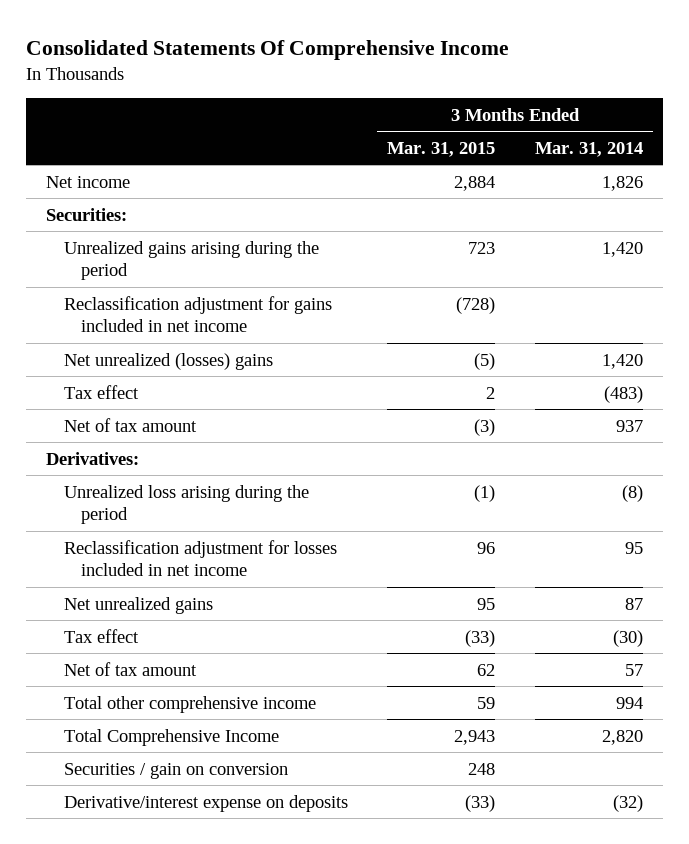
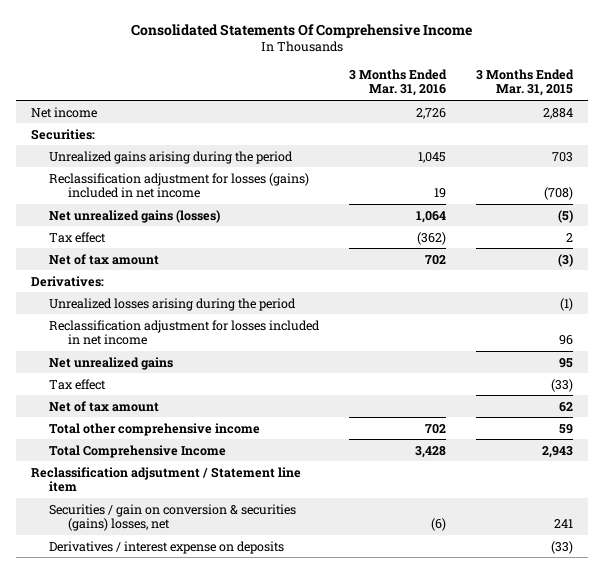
[534,141,643,157] Mar. 31, 2014 -> none
none -> [349,69,448,97] 3 Months Ended Mar. 31, 2016
[468,241,496,254] 723 -> [552,151,574,162] 703
[63,295,332,333] Reclassification adjustment for gains included in net income -> [49,172,310,198] Reclassification adjustment for losses (gains) included in net income
[456,296,496,314] (728) -> [544,186,574,200] (708)
[63,352,273,370] Net unrealized (losses) gains -> [49,209,221,223] Net unrealized gains (losses)
[63,484,309,525] Unrealized loss arising during the period -> [49,297,297,311] Unrealized losses arising during the period
none -> [30,466,301,492] Reclassification adjsutment / Statement line item
[63,762,288,779] Securities / gain on conversion -> [49,503,297,531] Securities / gain on conversion & securities (gains) losses, net
[468,762,496,775] 248 -> [554,518,574,528] 241
[63,794,348,812] Derivative/interest expense on deposits -> [49,540,285,554] Derivatives / interest expense on deposits

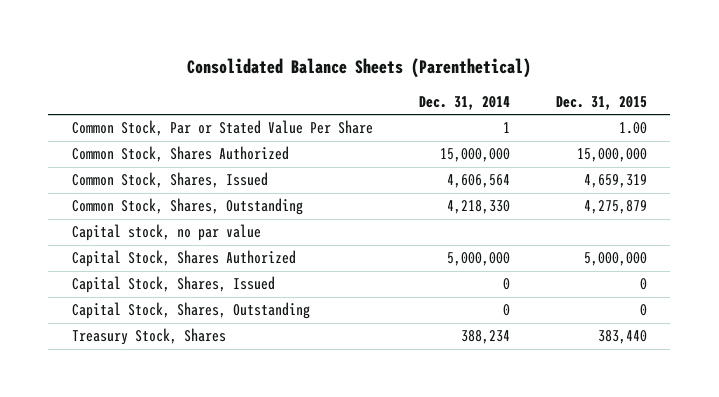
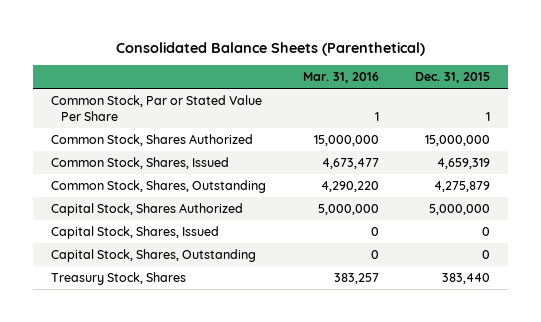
[418,95,510,110] Dec. 31, 2014 -> none
none -> [302,72,379,84] Mar. 31, 2016
[619,122,648,135] 1.00 -> [485,111,490,121] 1
[71,224,261,242] Capital stock, no par value -> none

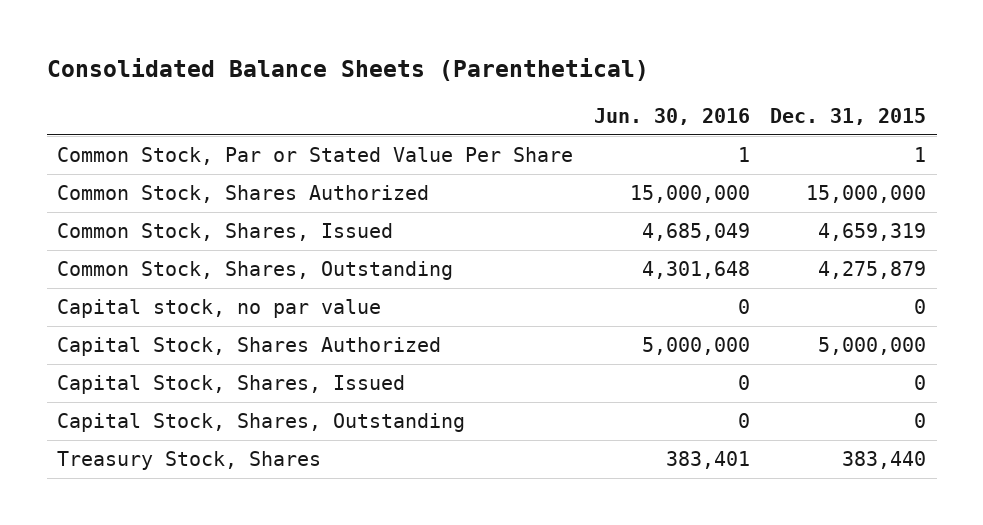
[302,72,379,84] Mar. 31, 2016 -> none
none -> [593,107,750,125] Jun. 30, 2016
none -> [56,299,381,319] Capital stock, no par value

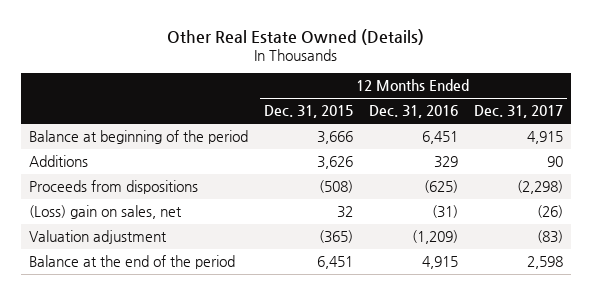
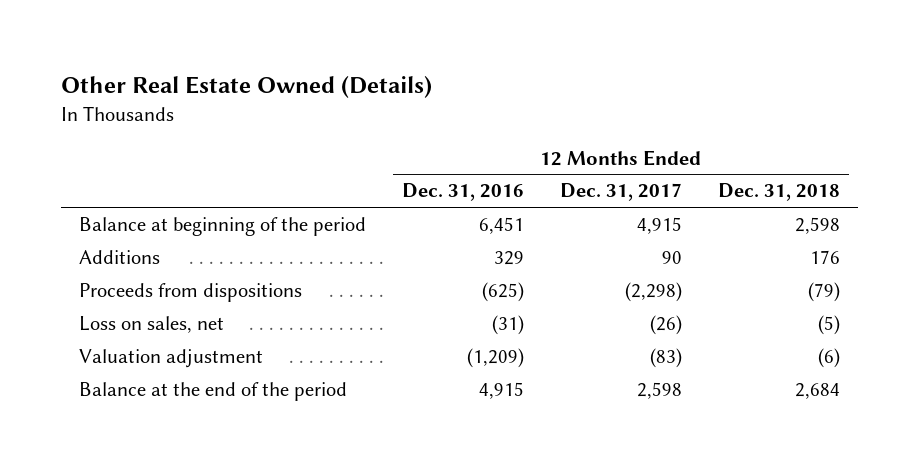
[264,105,354,119] Dec. 31, 2015 -> none
none -> [718,183,841,202] Dec. 31, 2018
[29,205,183,220] (Loss) gain on sales, net -> [78,316,224,334] Loss on sales, net

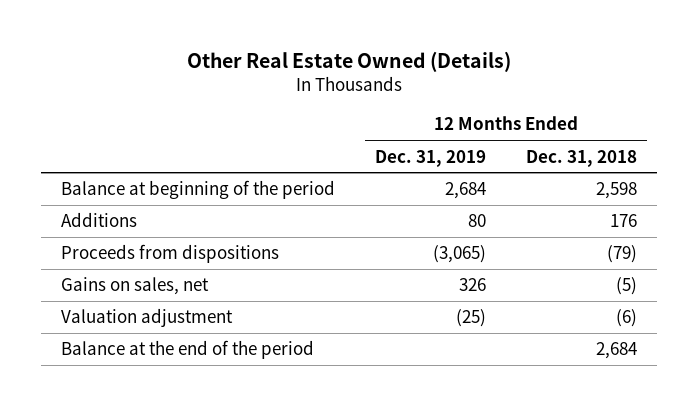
[402,183,525,202] Dec. 31, 2016 -> none
[560,183,683,202] Dec. 31, 2017 -> none
none -> [374,149,486,167] Dec. 31, 2019
[78,316,224,334] Loss on sales, net -> [61,277,210,296] Gains on sales, net

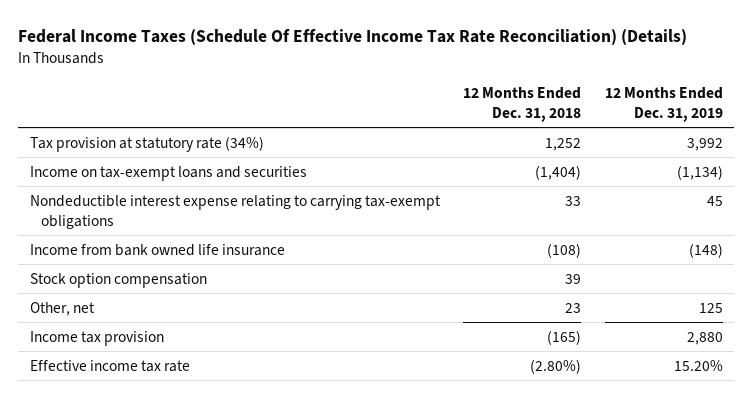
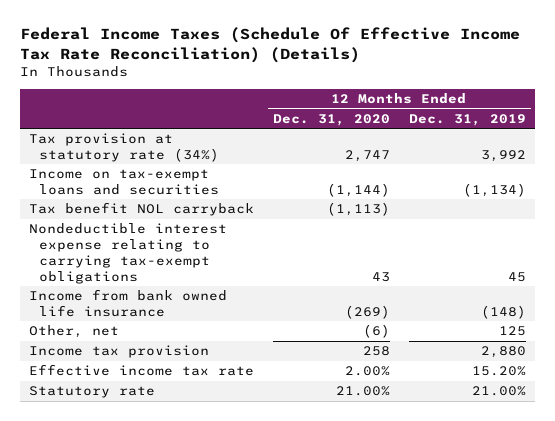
[463,86,582,122] 12 Months Ended Dec. 31, 2018 -> none
none -> [272,113,390,126] Dec. 31, 2020
none -> [29,202,255,217] Tax benefit NOL carryback
[29,272,207,288] Stock option compensation -> none
none -> [29,386,156,399] Statutory rate

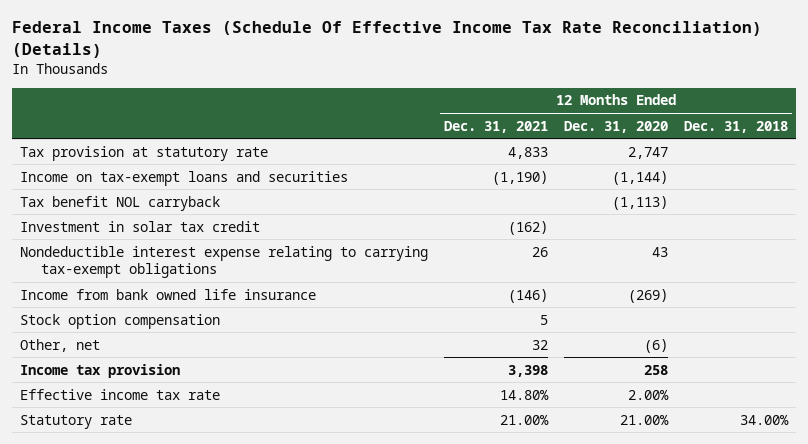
[408,113,526,126] Dec. 31, 2019 -> none
none -> [443,120,548,133] Dec. 31, 2021
none -> [684,120,789,133] Dec. 31, 2018
[29,133,220,162] Tax provision at statutory rate (34%) -> [19,145,268,161] Tax provision at statutory rate
none -> [19,220,260,232] Investment in solar tax credit
none -> [19,313,220,329] Stock option compensation

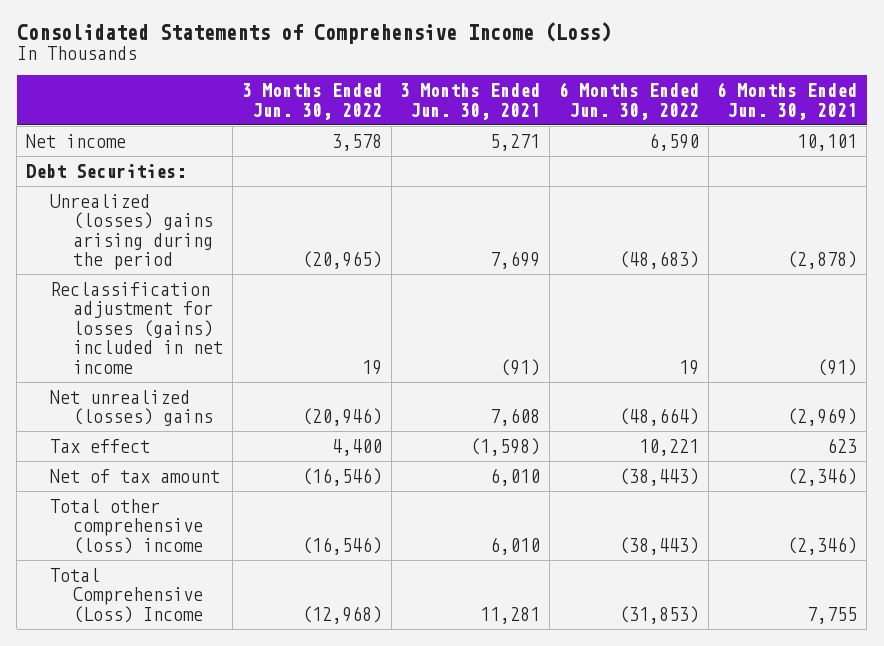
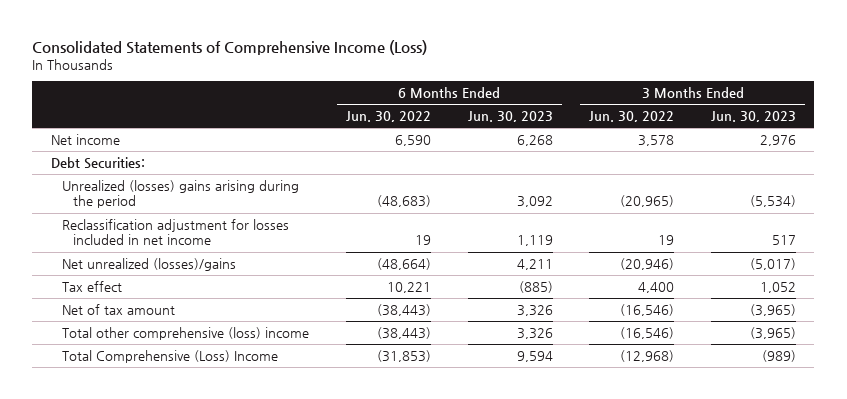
[400,83,541,120] 3 Months Ended Jun. 30, 2021 -> none
[717,82,858,120] 6 Months Ended Jun. 30, 2021 -> none
none -> [467,111,553,123] Jun. 30, 2023
none -> [711,111,797,123] Jun. 30, 2023
[49,281,224,374] Reclassification adjustment for losses (gains) included in net income -> [62,218,290,246] Reclassification adjustment for losses included in net income
[49,389,214,427] Net unrealized (losses) gains -> [62,257,237,271] Net unrealized (losses)/gains

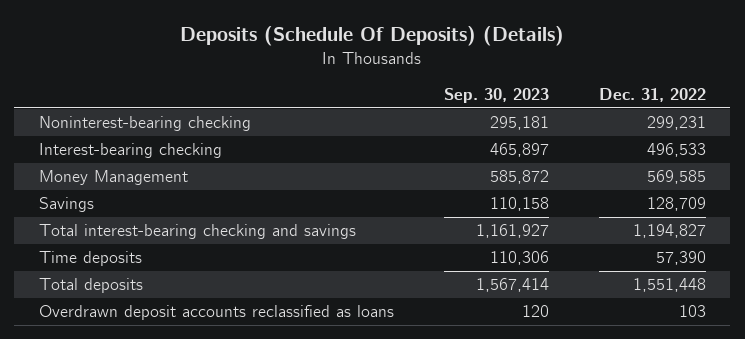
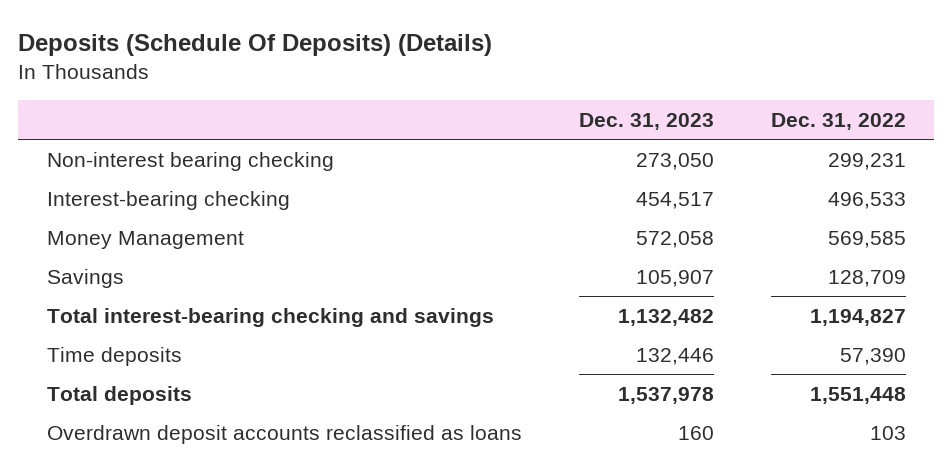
[443,88,549,104] Sep. 30, 2023 -> none
none -> [578,113,714,131] Dec. 31, 2023
[39,116,252,132] Noninterest-bearing checking -> [46,151,334,171] Non-interest bearing checking

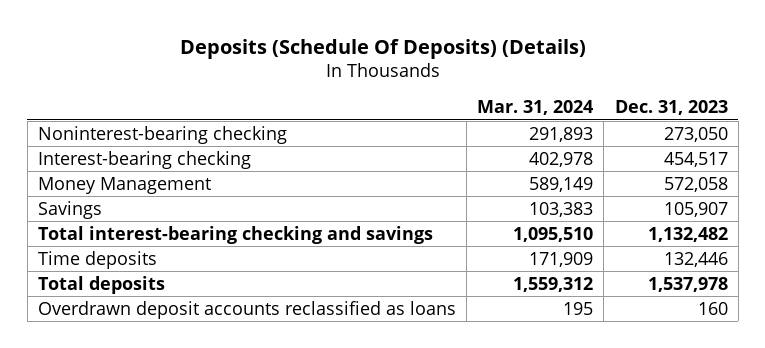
[770,113,906,131] Dec. 31, 2022 -> none
none -> [477,100,594,116] Mar. 31, 2024
[46,151,334,171] Non-interest bearing checking -> [37,125,287,144] Noninterest-bearing checking

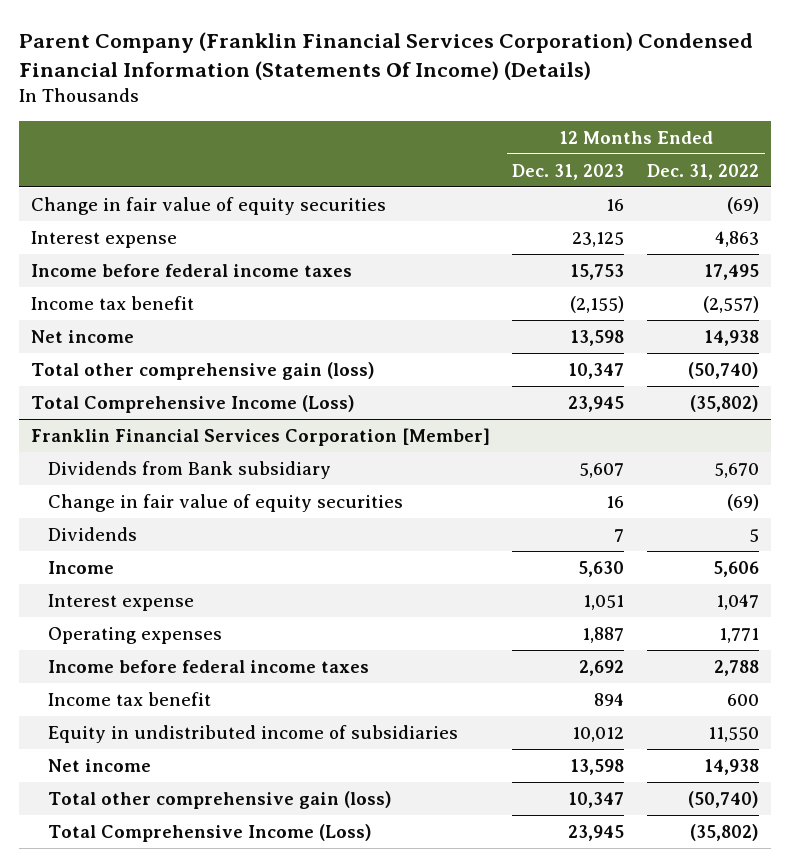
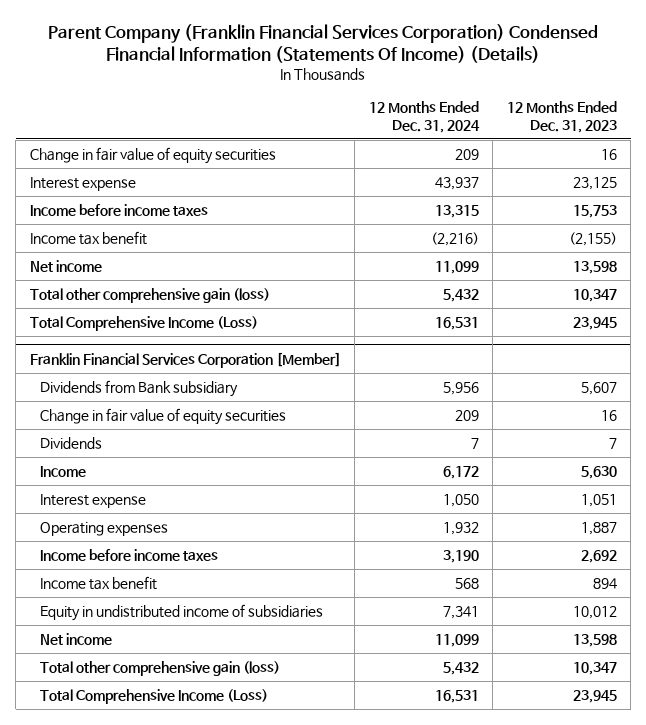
[647,163,760,180] Dec. 31, 2022 -> none
none -> [368,100,480,133] 12 Months Ended Dec. 31, 2024
[30,263,352,277] Income before federal income taxes -> [29,203,208,216] Income before income taxes
[47,659,369,673] Income before federal income taxes -> [40,548,219,561] Income before income taxes

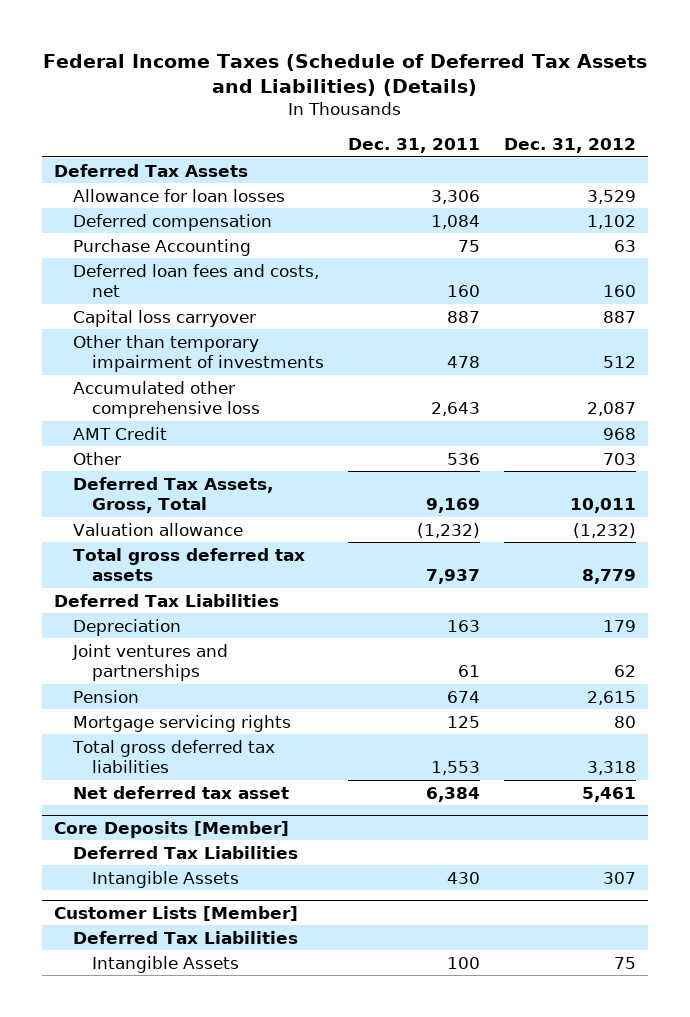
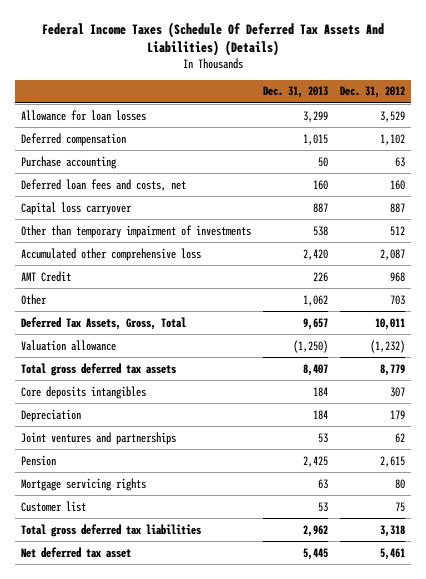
[43,53,648,97] Federal Income Taxes (Schedule of Deferred Tax Assets and Liabilities) (Details) -> [41,21,384,56] Federal Income Taxes (Schedule Of Deferred Tax Assets And Liabilities) (Details)
[348,138,481,154] Dec. 31, 2011 -> none
none -> [262,86,328,99] Dec. 31, 2013
[54,163,249,177] Deferred Tax Assets -> none
[73,238,252,256] Purchase Accounting -> [21,155,118,169] Purchase accounting
[54,593,280,607] Deferred Tax Liabilities -> none
none -> [21,385,147,399] Core deposits intangibles
none -> [21,500,87,512] Customer list
[54,820,290,838] Core Deposits [Member] -> none
[73,845,299,859] Deferred Tax Liabilities -> none
[92,870,240,888] Intangible Assets -> none
[54,905,299,921] Customer Lists [Member] -> none
[73,930,299,944] Deferred Tax Liabilities -> none
[92,955,240,973] Intangible Assets -> none

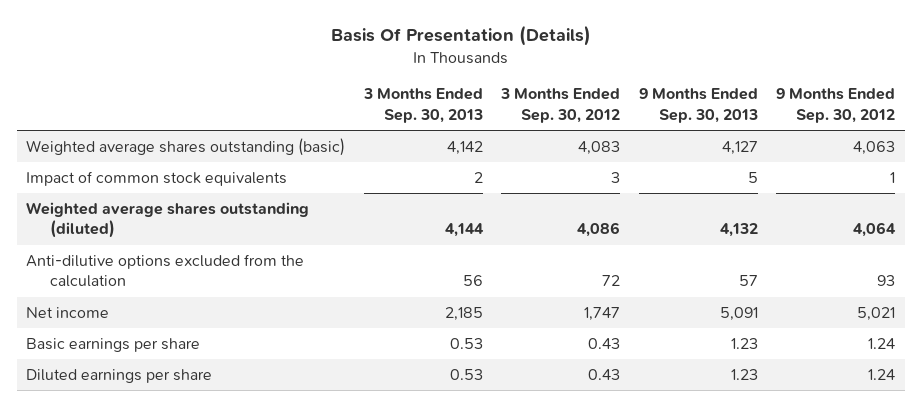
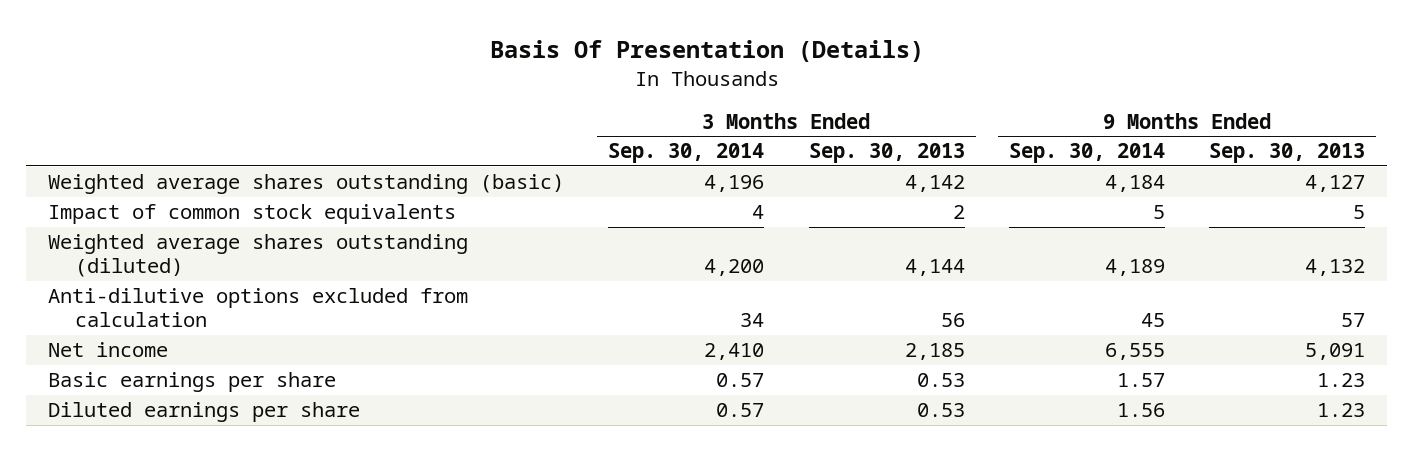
[500,88,621,123] 3 Months Ended Sep. 30, 2012 -> none
[776,88,896,123] 9 Months Ended Sep. 30, 2012 -> none
none -> [608,143,765,164] Sep. 30, 2014
none -> [1008,143,1165,164] Sep. 30, 2014
[25,254,304,288] Anti-dilutive options excluded from the calculation -> [48,288,469,328] Anti-dilutive options excluded from calculation

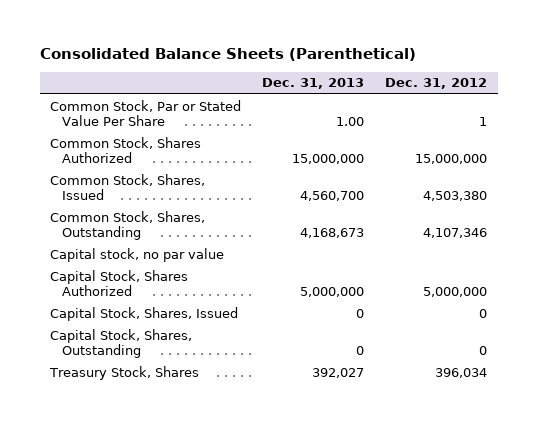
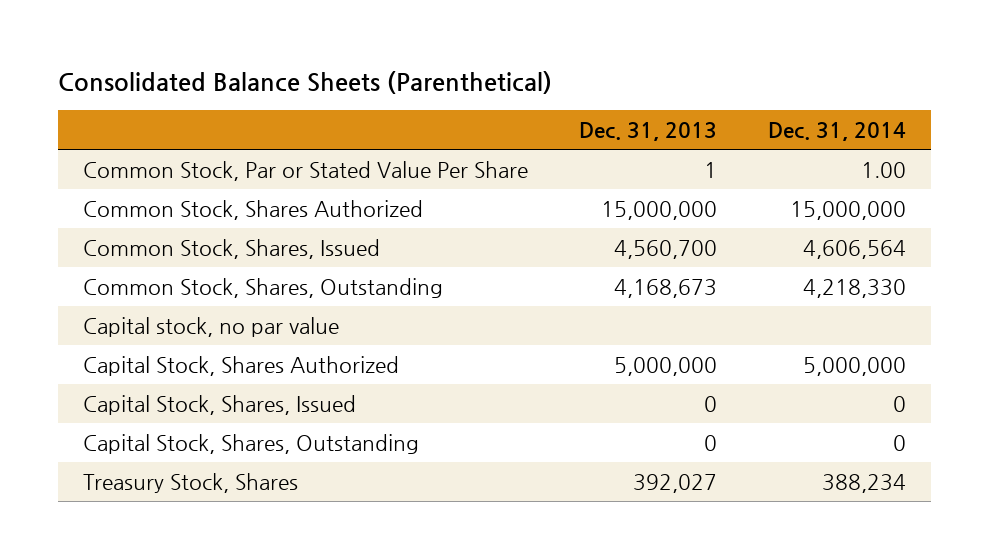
[385,78,488,90] Dec. 31, 2012 -> none
none -> [767,121,906,141] Dec. 31, 2014
[336,116,365,126] 1.00 -> [704,161,718,178] 1

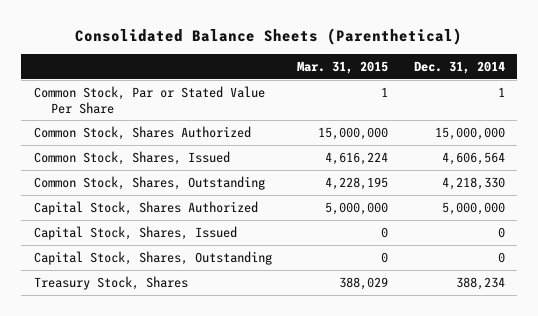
[579,121,718,141] Dec. 31, 2013 -> none
none -> [297,60,389,74] Mar. 31, 2015
[860,161,906,178] 1.00 -> [497,86,505,97] 1
[83,316,340,337] Capital stock, no par value -> none

